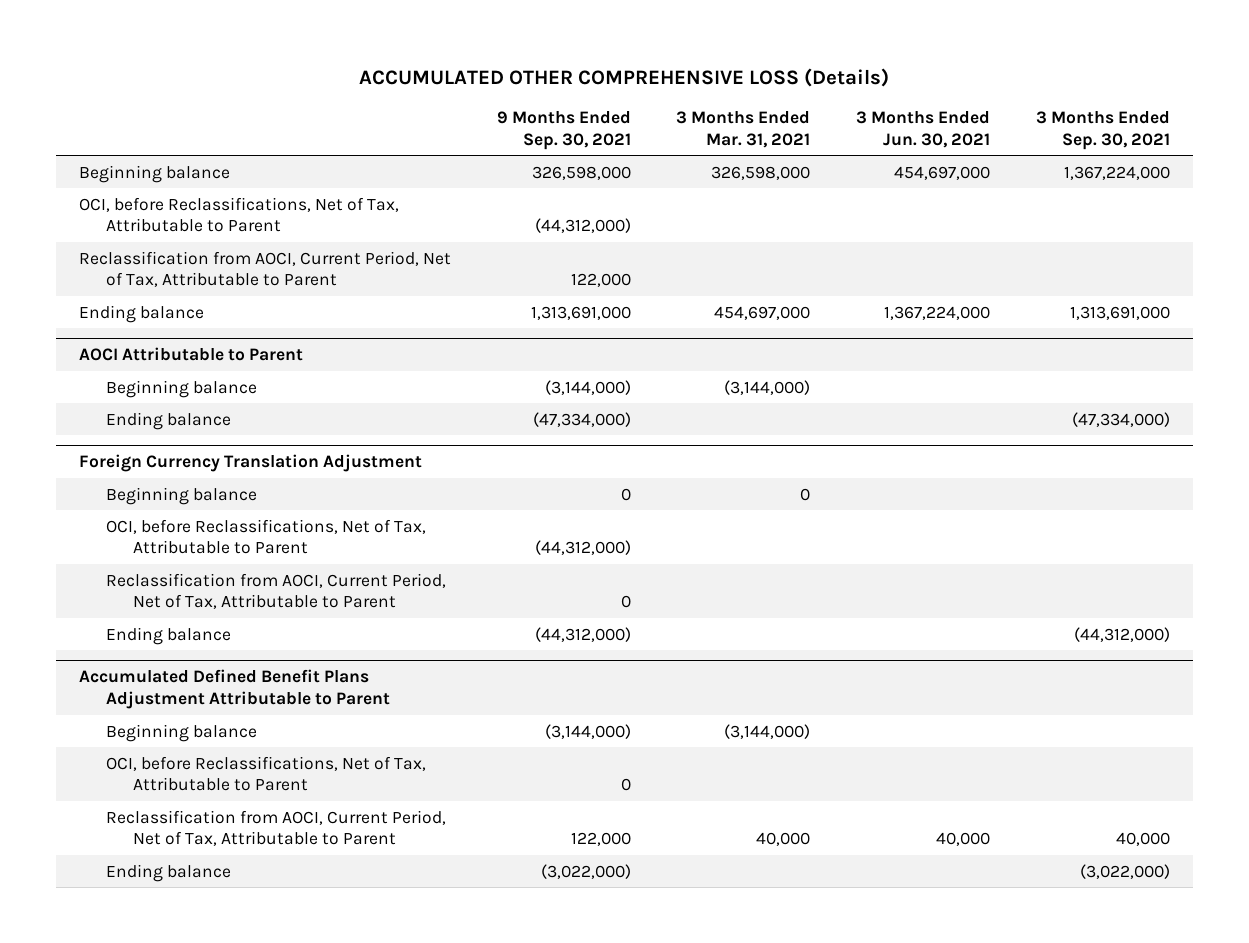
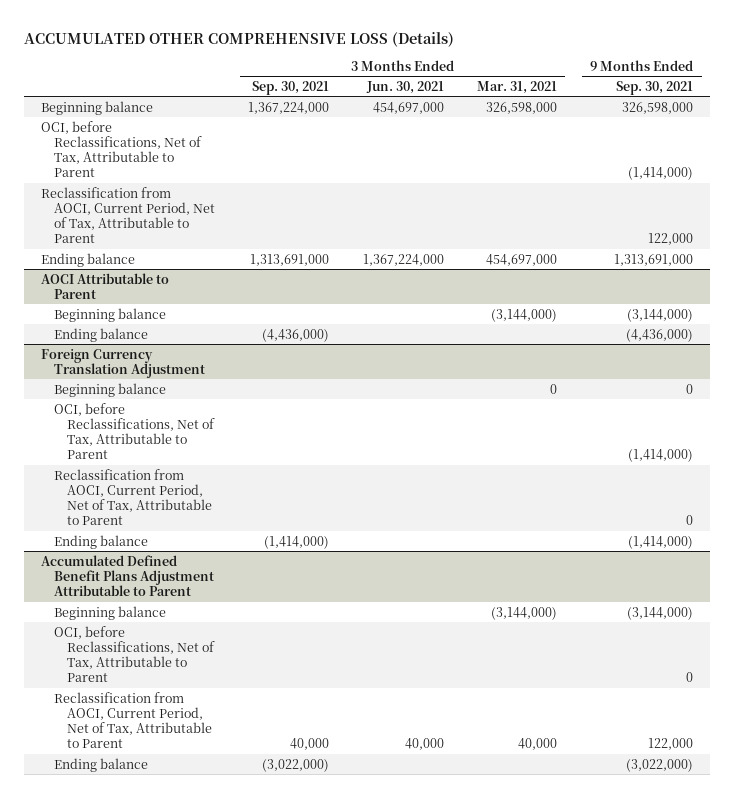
[534,218,631,234] (44,312,000) -> [628,167,694,181] (1,414,000)
[532,411,631,427] (47,334,000) -> [626,328,694,342] (4,436,000)
[1071,411,1170,427] (47,334,000) -> [262,328,330,342] (4,436,000)
[534,540,631,556] (44,312,000) -> [628,449,694,463] (1,414,000)
[534,626,631,642] (44,312,000) -> [628,535,694,549] (1,414,000)
[1073,626,1170,642] (44,312,000) -> [264,535,330,549] (1,414,000)

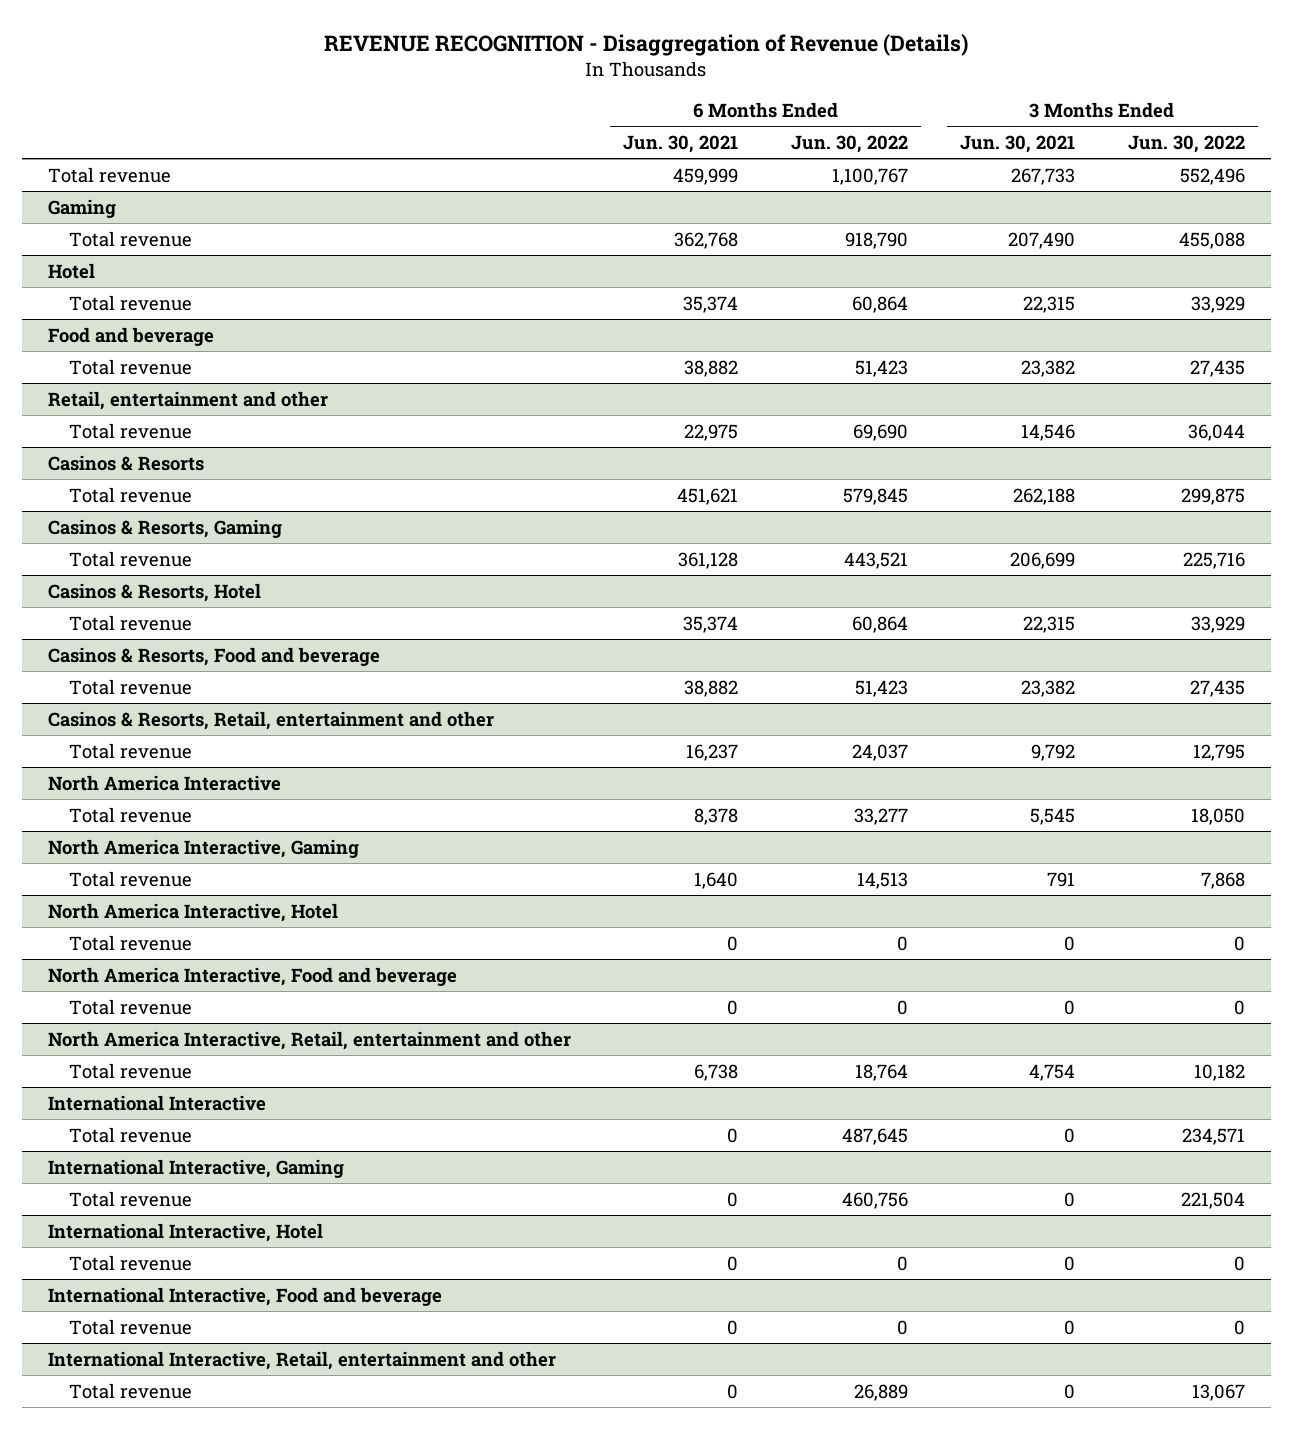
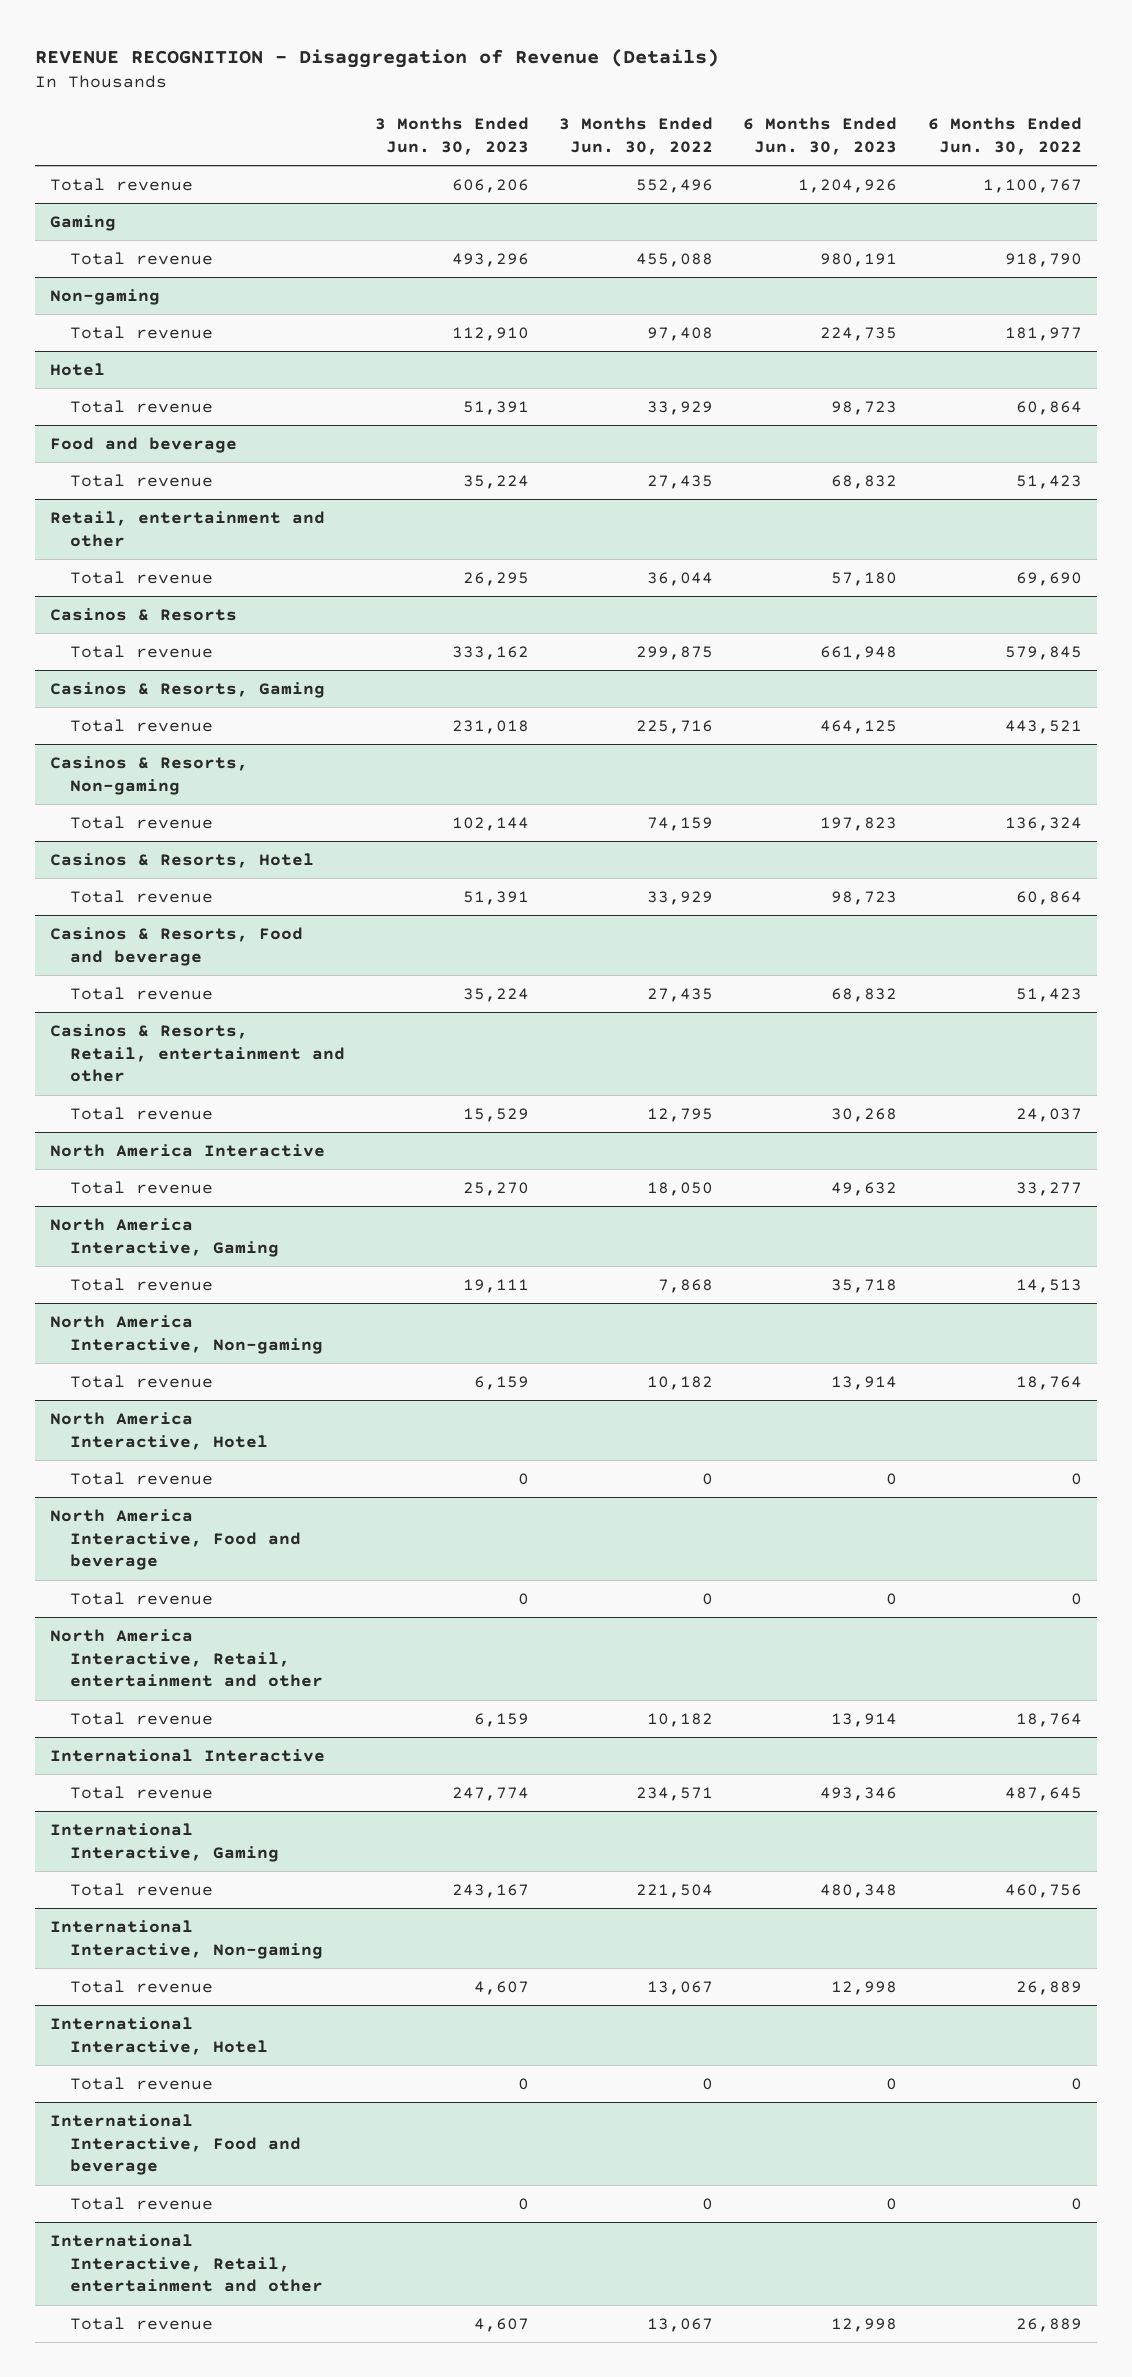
[623,134,739,153] Jun. 30, 2021 -> none
[960,134,1076,153] Jun. 30, 2021 -> none
none -> [375,117,530,156] 3 Months Ended Jun. 30, 2023
none -> [743,117,898,156] 6 Months Ended Jun. 30, 2023
none -> [50,288,161,305] Non-gaming
none -> [70,325,214,339] Total revenue
none -> [50,755,249,795] Casinos & Resorts, Non-gaming
none -> [70,815,214,829] Total revenue
none -> [50,1314,324,1354] North America Interactive, Non-gaming
none -> [70,1374,214,1388] Total revenue
none -> [50,1919,324,1959] International Interactive, Non-gaming
none -> [70,1979,214,1993] Total revenue

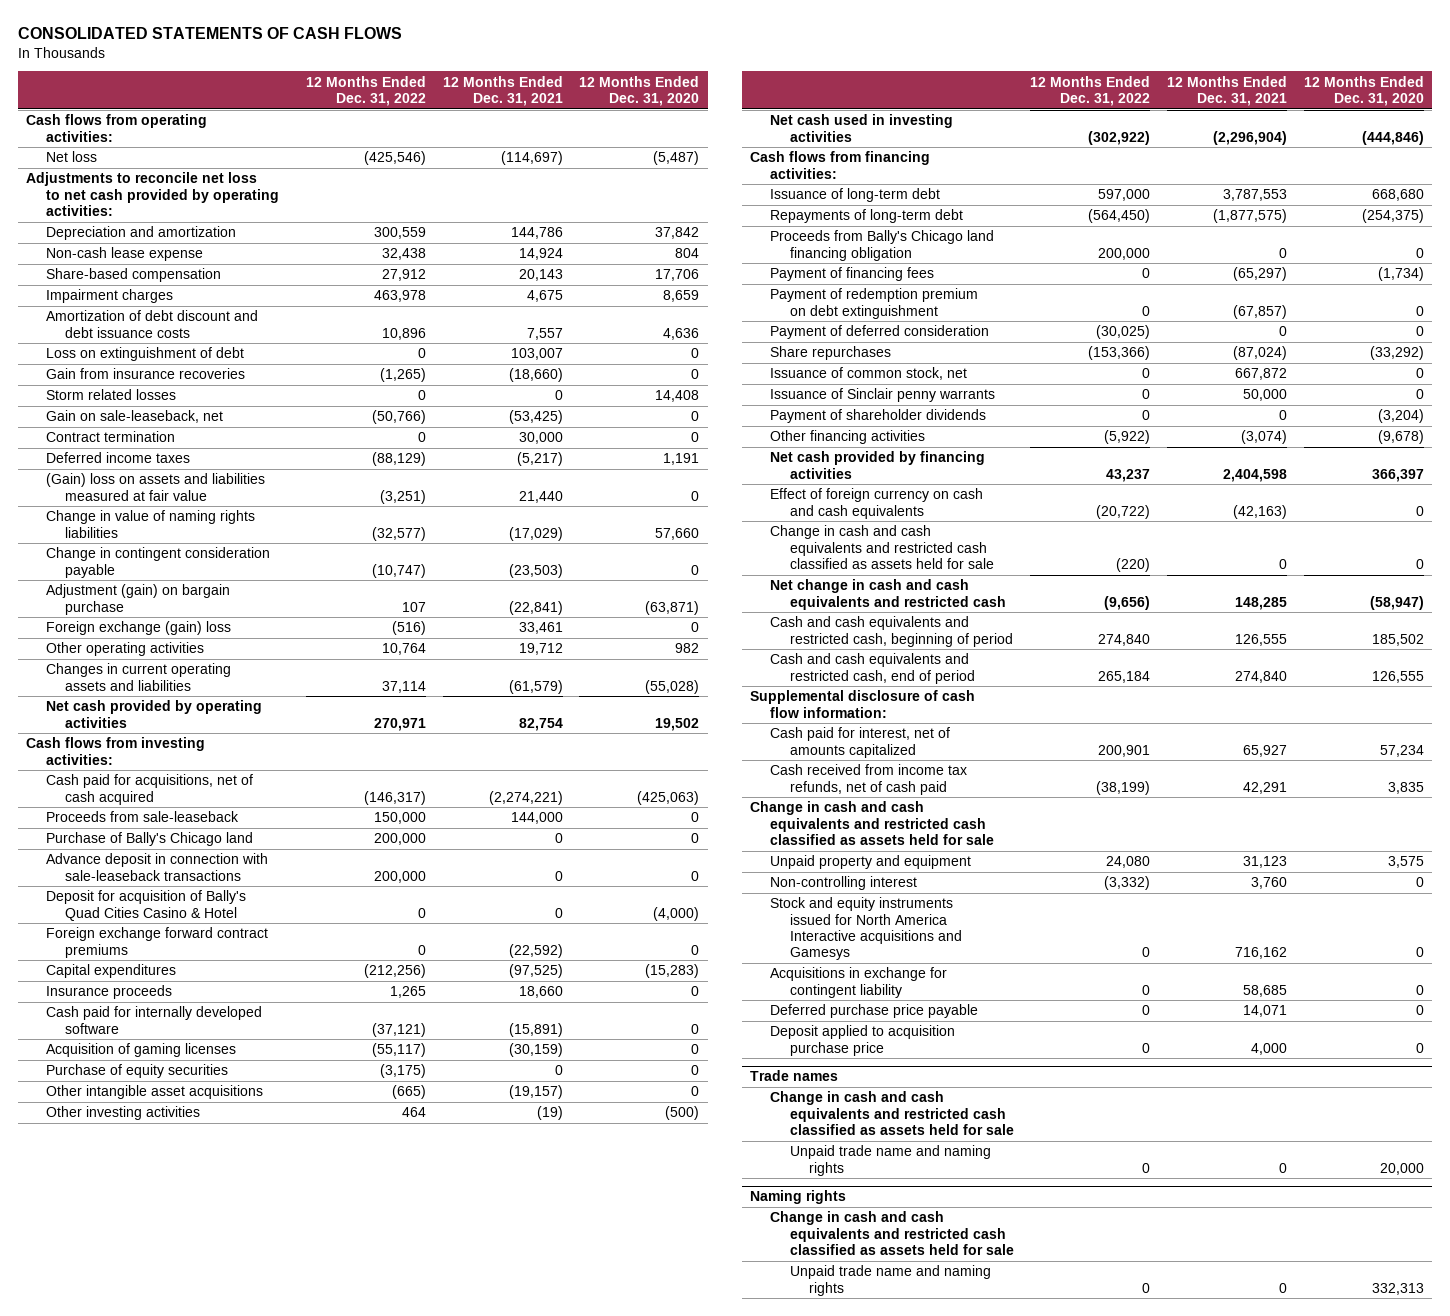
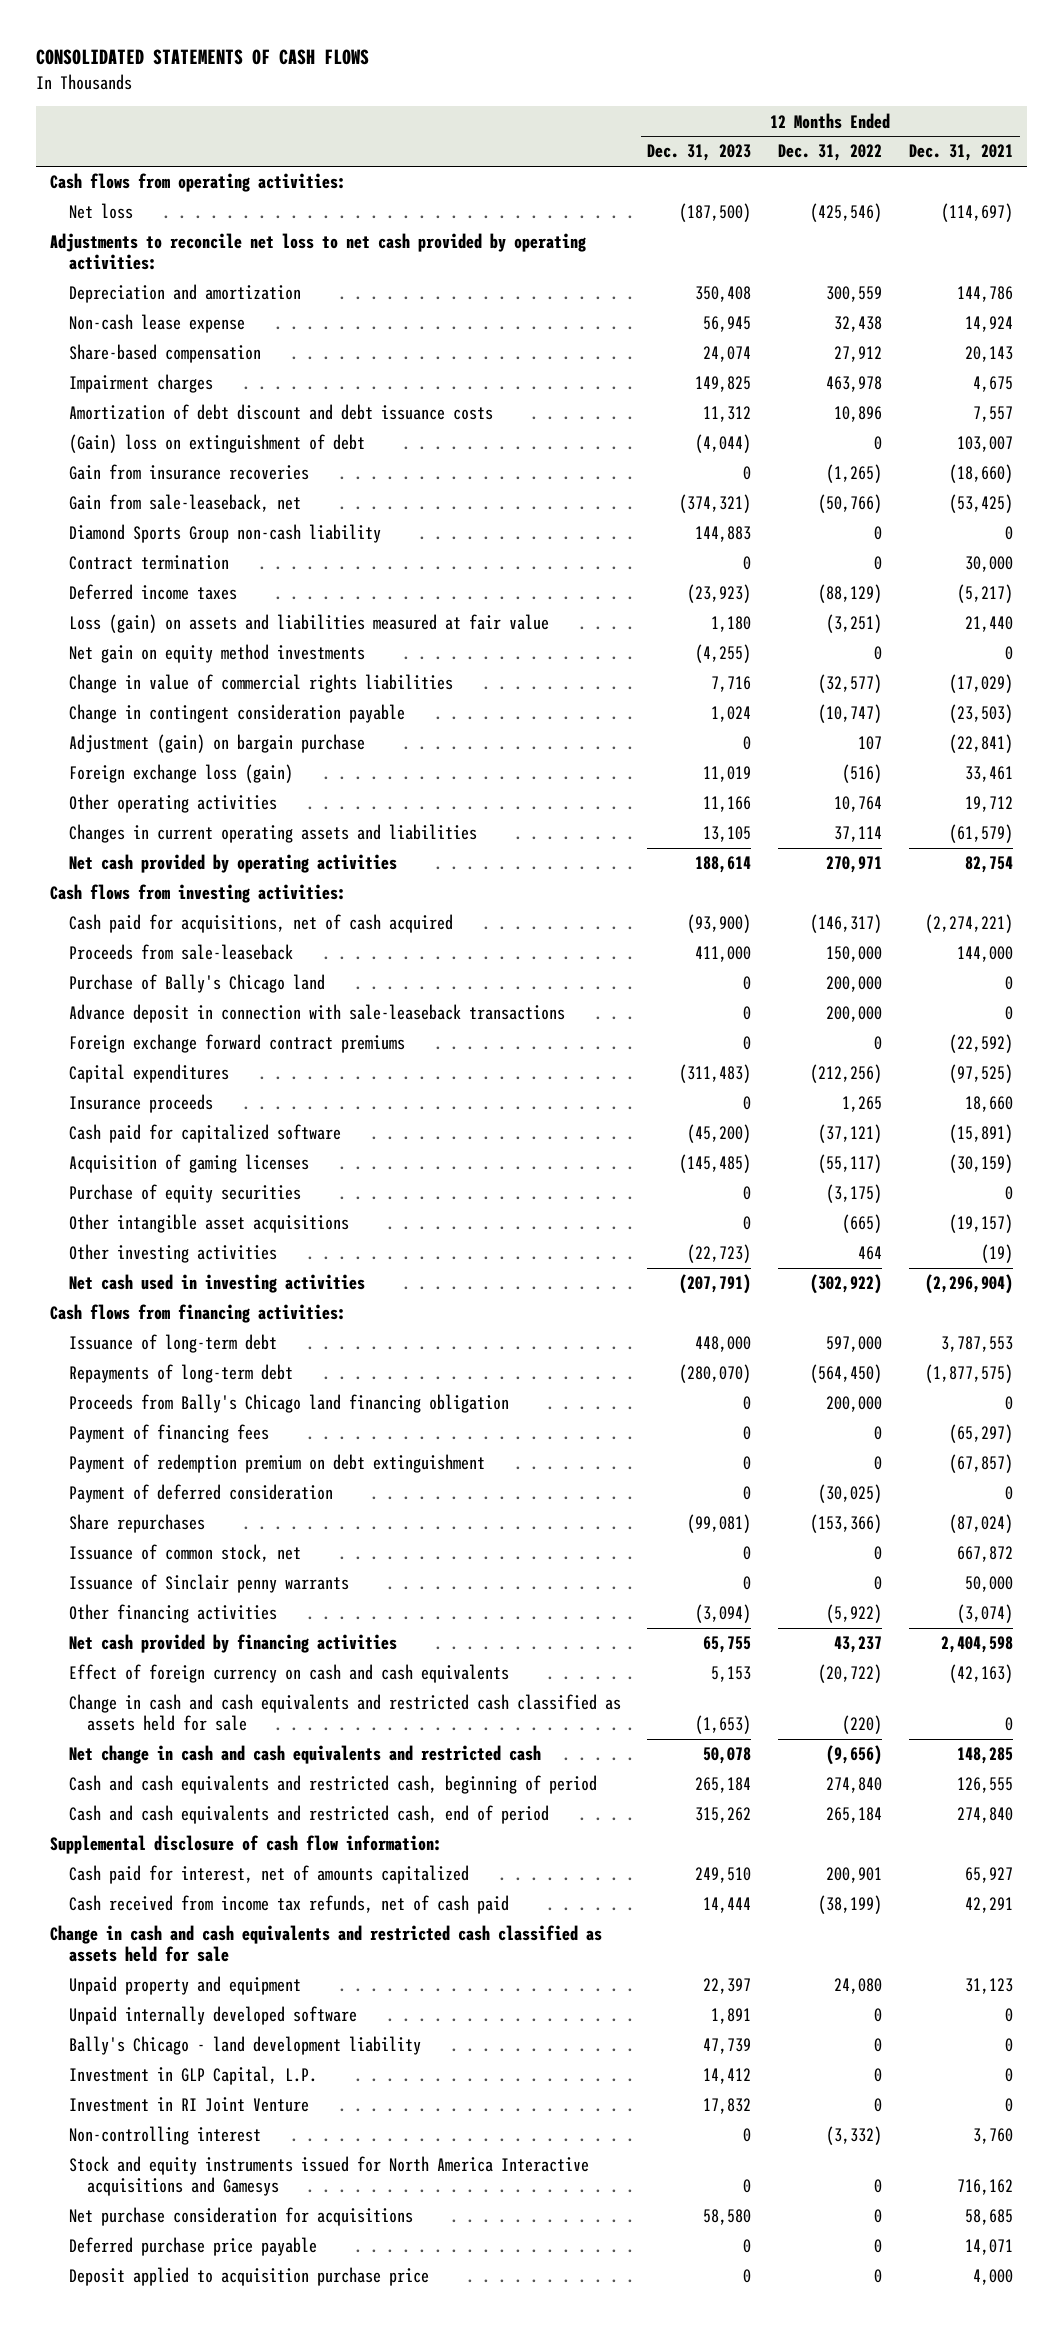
[579,75,700,106] 12 Months Ended Dec. 31, 2020 -> none
none -> [647,144,752,162] Dec. 31, 2023
[45,347,244,362] Loss on extinguishment of debt -> [68,434,365,454] (Gain) loss on extinguishment of debt
[45,389,176,401] Storm related losses -> none
[45,410,223,424] Gain on sale-leaseback, net -> [68,494,301,513] Gain from sale-leaseback, net
none -> [68,524,381,544] Diamond Sports Group non-cash liability
[45,473,265,501] (Gain) loss on assets and liabilities measured at fair value -> [68,614,549,634] Loss (gain) on assets and liabilities measured at fair value
none -> [68,644,365,664] Net gain on equity method investments
[45,510,255,538] Change in value of naming rights liabilities -> [68,674,453,694] Change in value of commercial rights liabilities
[45,621,231,636] Foreign exchange (gain) loss -> [68,764,293,784] Foreign exchange loss (gain)
[45,890,246,921] Deposit for acquisition of Bally's Quad Cities Casino & Hotel -> none
[45,1006,262,1034] Cash paid for internally developed software -> [68,1124,341,1144] Cash paid for capitalized software
[770,409,987,424] Payment of shareholder dividends -> none
none -> [68,2006,357,2026] Unpaid internally developed software
none -> [68,2036,421,2056] Bally's Chicago - land development liability
none -> [68,2066,317,2086] Investment in GLP Capital, L.P.
none -> [68,2097,309,2113] Investment in RI Joint Venture
[770,967,948,998] Acquisitions in exchange for contingent liability -> [68,2207,413,2227] Net purchase consideration for acquisitions
[750,1070,839,1082] Trade names -> none
[770,1091,1014,1135] Change in cash and cash equivalents and restricted cash classified as assets held for sale -> none
[789,1145,991,1176] Unpaid trade name and naming rights -> none
[750,1190,847,1205] Naming rights -> none
[770,1211,1014,1255] Change in cash and cash equivalents and restricted cash classified as assets held for sale -> none
[789,1265,991,1296] Unpaid trade name and naming rights -> none

